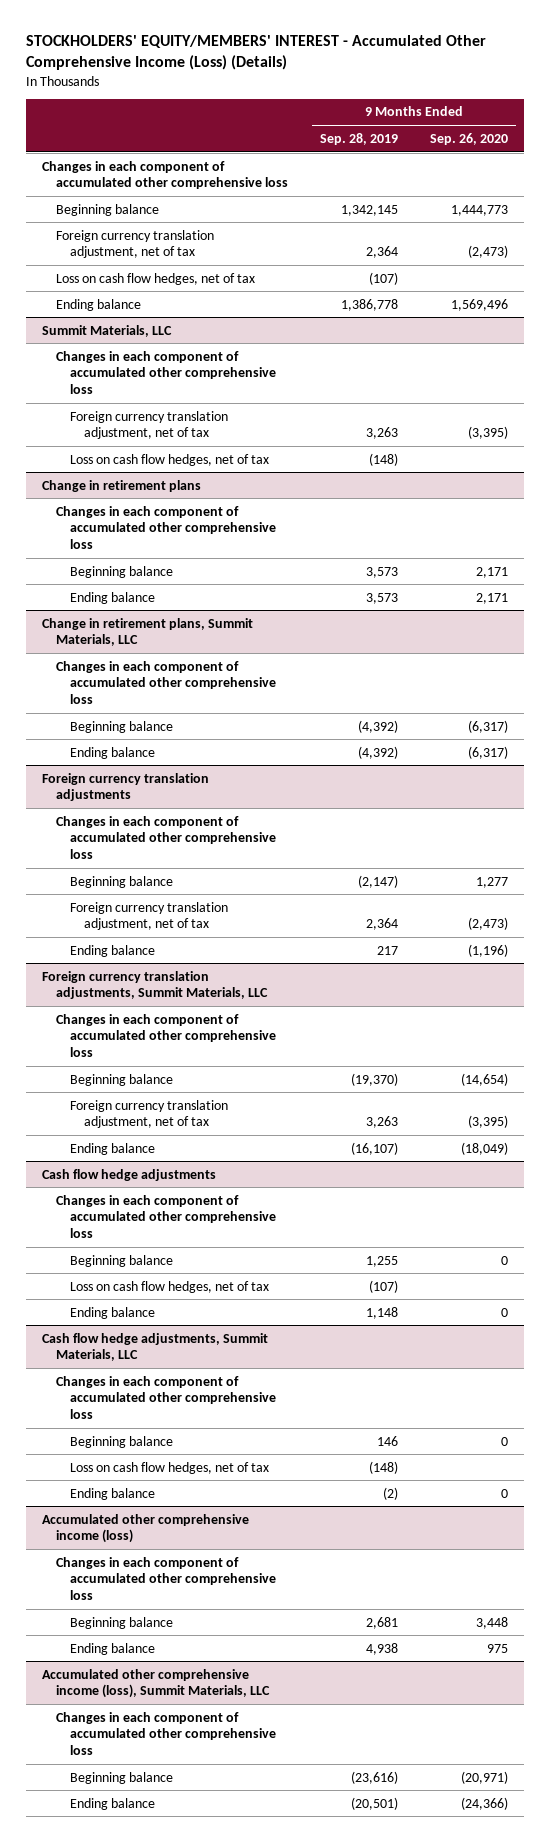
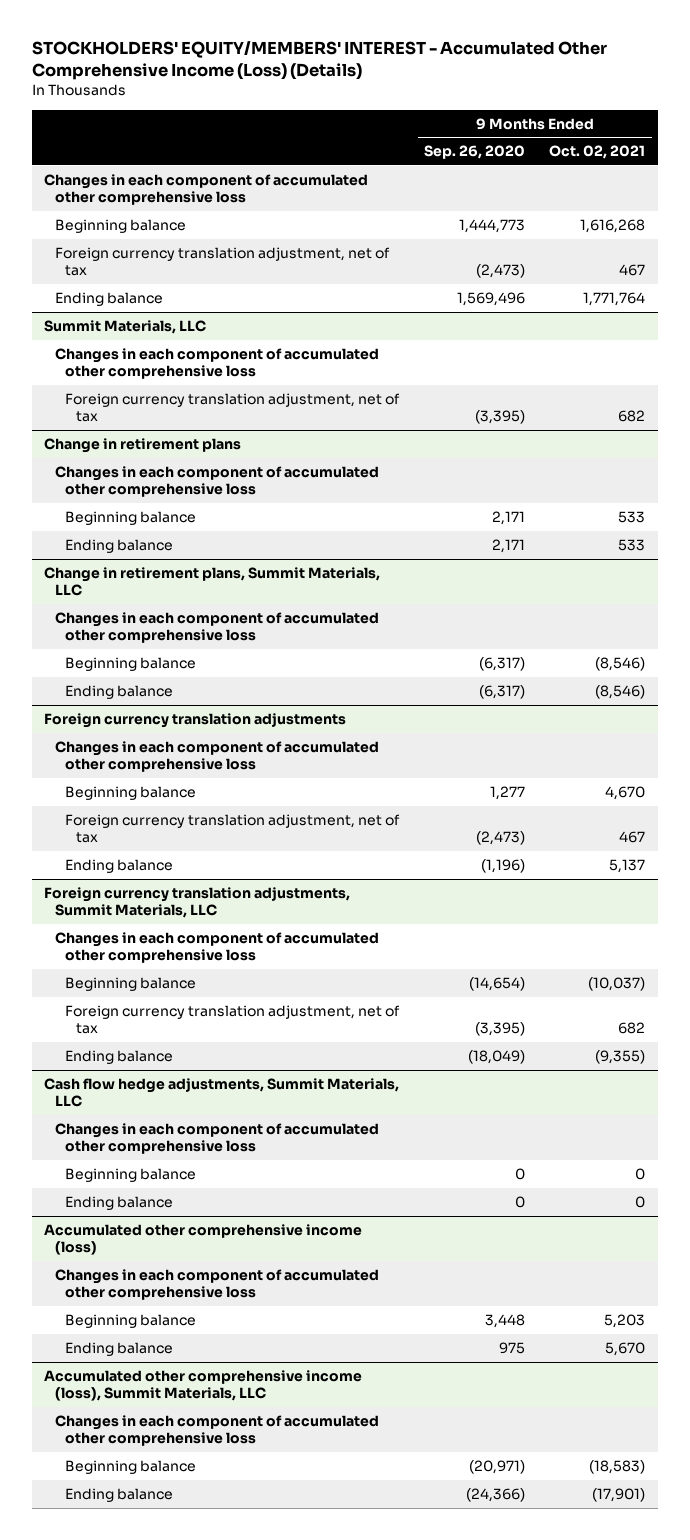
[319,132,398,145] Sep. 28, 2019 -> none
none -> [549,145,646,160] Oct. 02, 2021
[55,272,255,285] Loss on cash flow hedges, net of tax -> none
[69,453,269,466] Loss on cash flow hedges, net of tax -> none
[41,1168,216,1181] Cash flow hedge adjustments -> none
[55,1194,276,1239] Changes in each component of accumulated other comprehensive loss -> none
[69,1254,173,1267] Beginning balance -> none
[69,1280,269,1293] Loss on cash flow hedges, net of tax -> none
[69,1306,155,1319] Ending balance -> none
[69,1461,269,1474] Loss on cash flow hedges, net of tax -> none

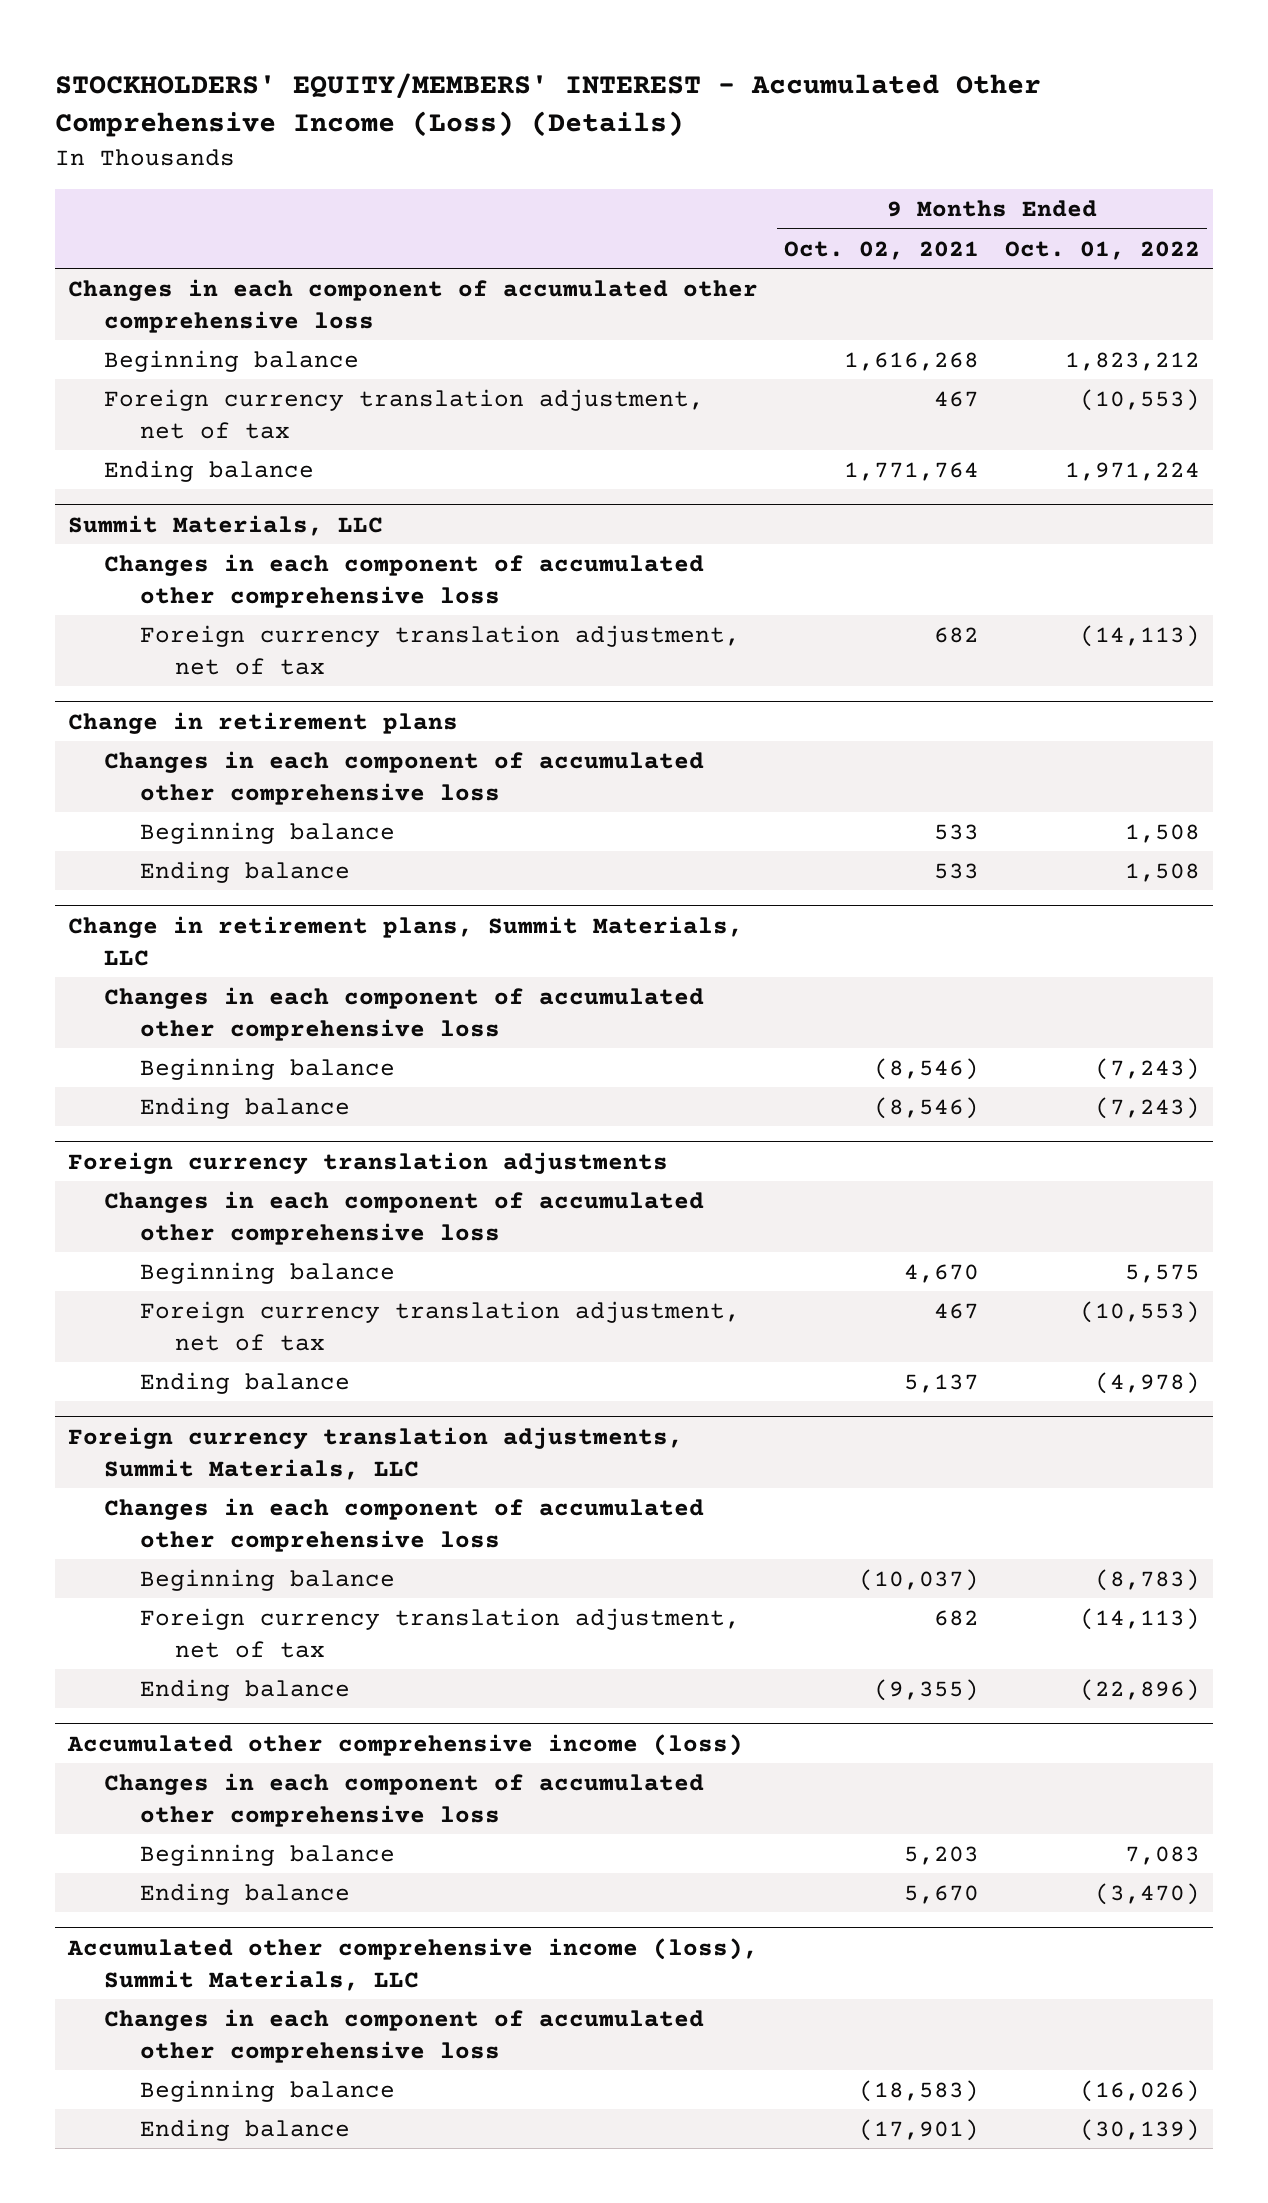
[423,145,525,160] Sep. 26, 2020 -> none
none -> [1005,240,1201,260] Oct. 01, 2022
[44,1077,400,1108] Cash flow hedge adjustments, Summit Materials, LLC -> none
[54,1122,379,1155] Changes in each component of accumulated other comprehensive loss -> none
[65,1167,197,1182] Beginning balance -> none
[65,1195,174,1210] Ending balance -> none

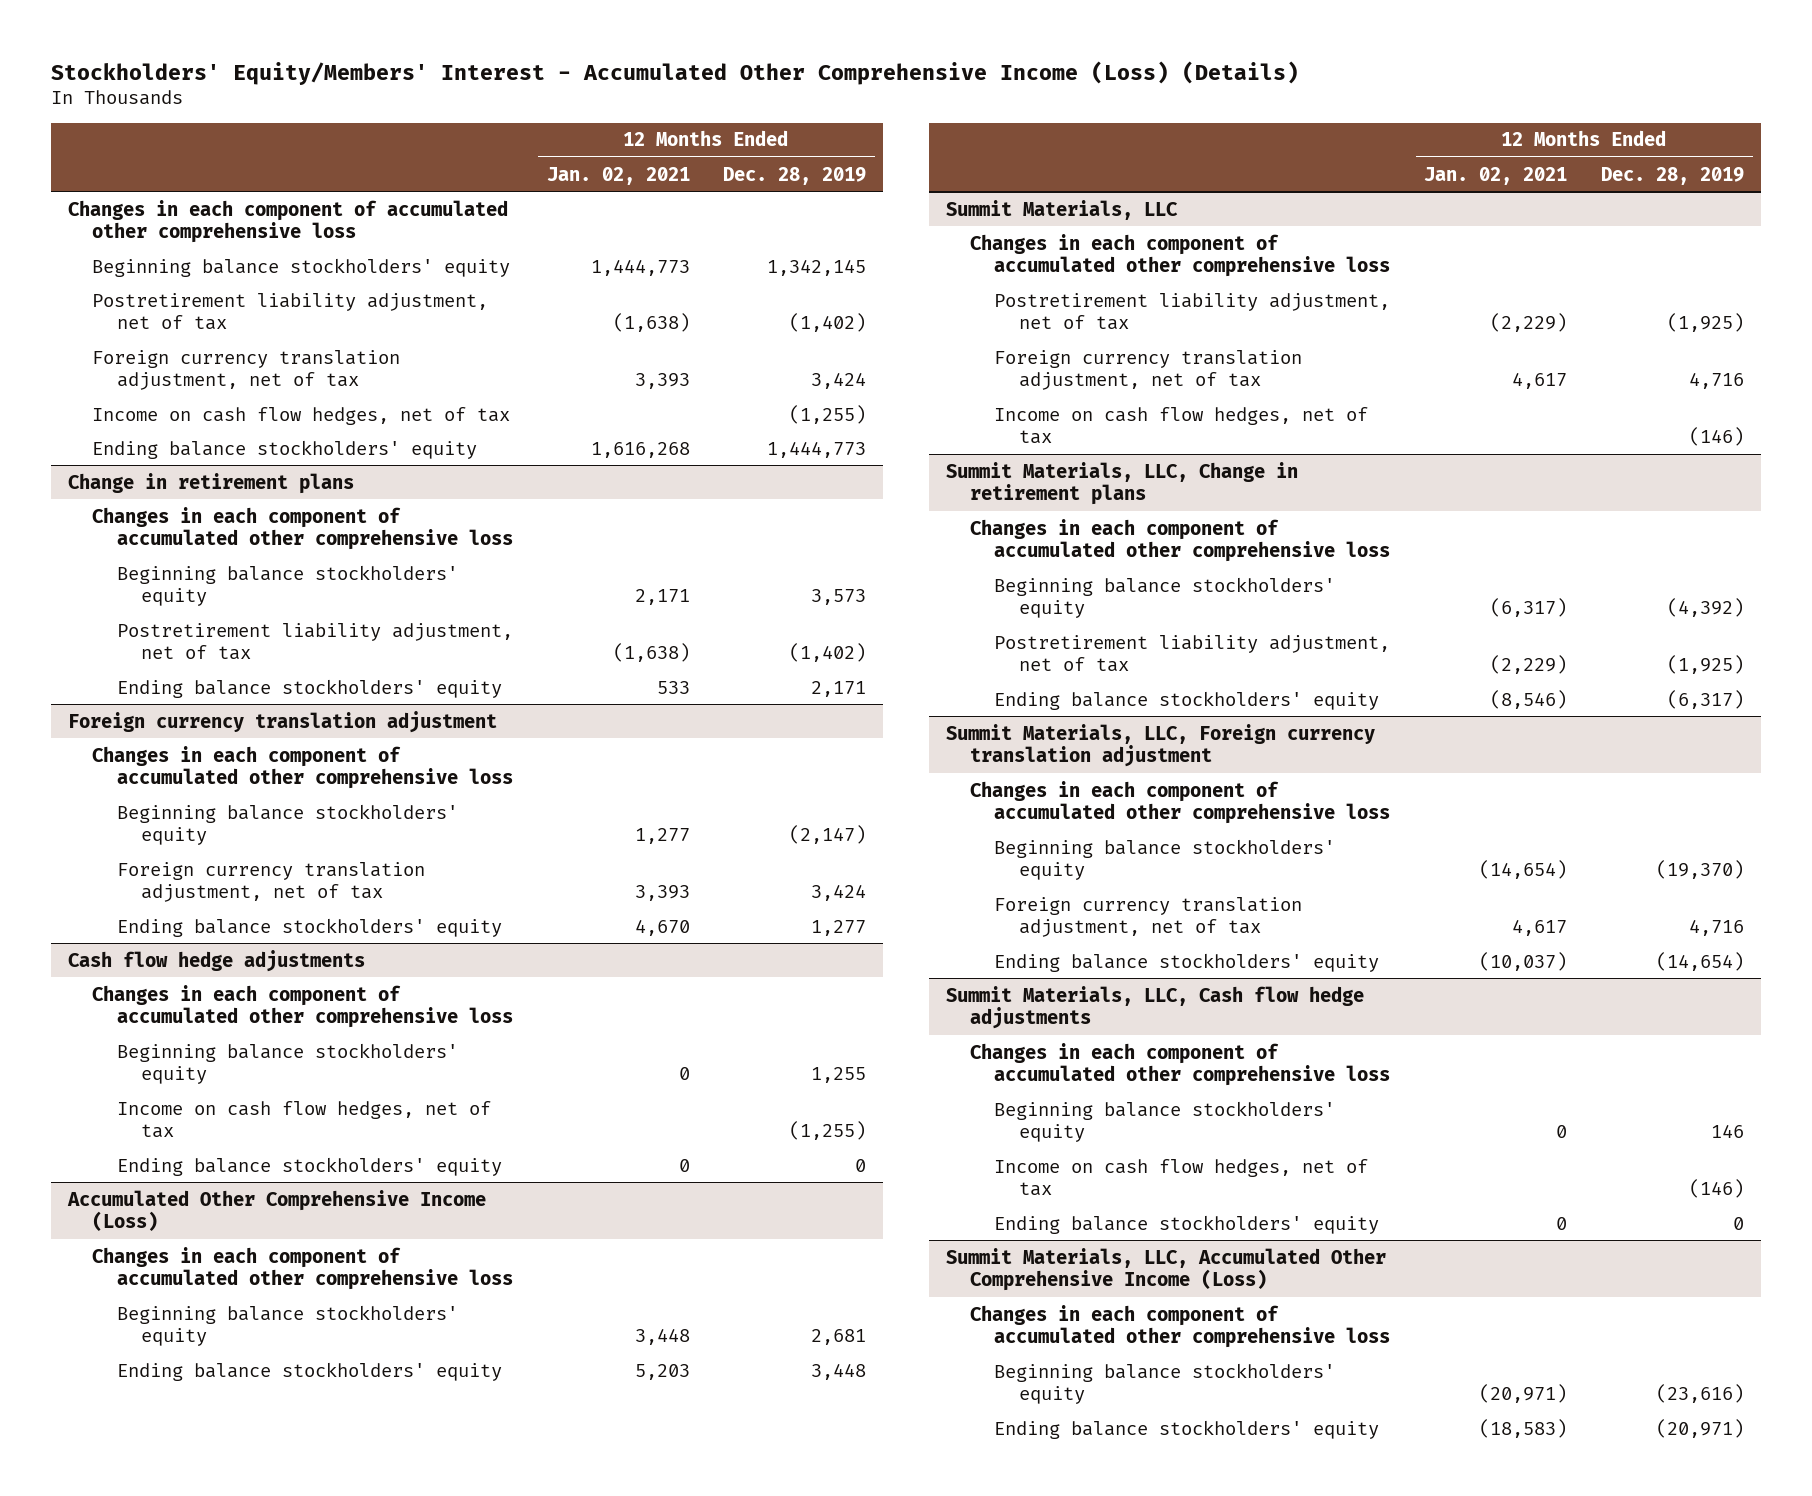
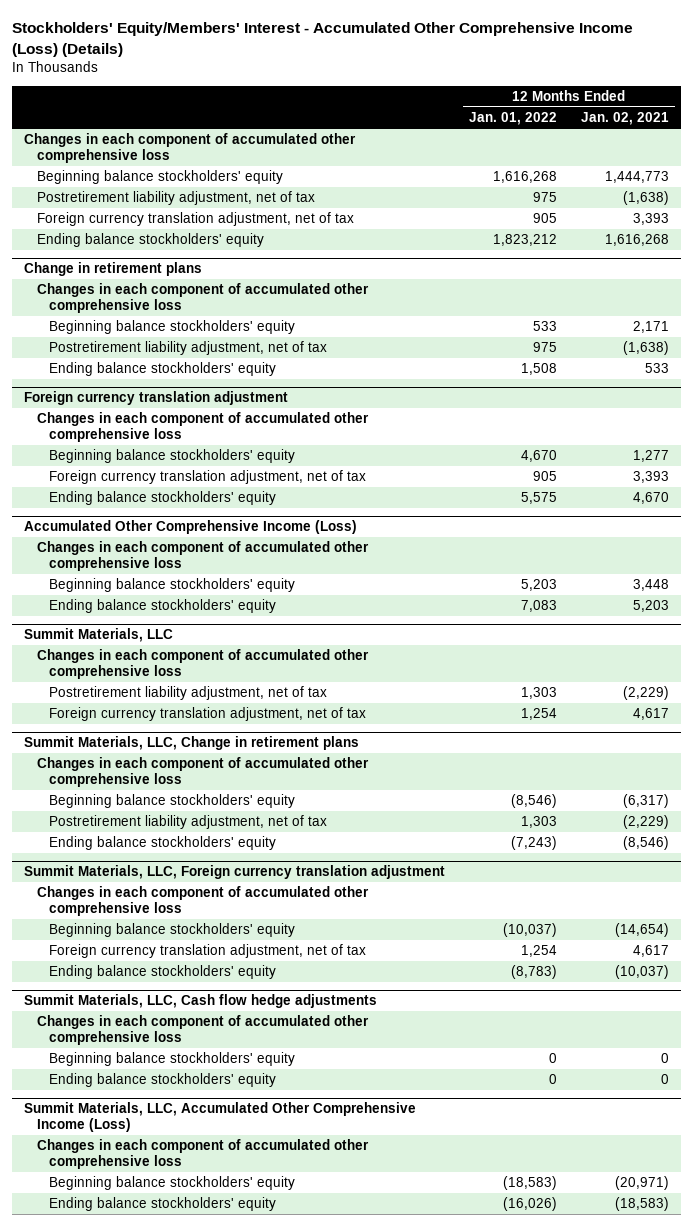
[723,166,867,185] Dec. 28, 2019 -> none
none -> [468,112,557,126] Jan. 01, 2022
[92,406,511,425] Income on cash flow hedges, net of tax -> none
[68,949,366,972] Cash flow hedge adjustments -> none
[92,984,513,1029] Changes in each component of accumulated other comprehensive loss -> none
[116,1042,458,1085] Beginning balance stockholders' equity -> none
[116,1100,491,1139] Income on cash flow hedges, net of tax -> none
[116,1156,502,1176] Ending balance stockholders' equity -> none
[994,406,1369,445] Income on cash flow hedges, net of tax -> none
[994,1158,1369,1197] Income on cash flow hedges, net of tax -> none

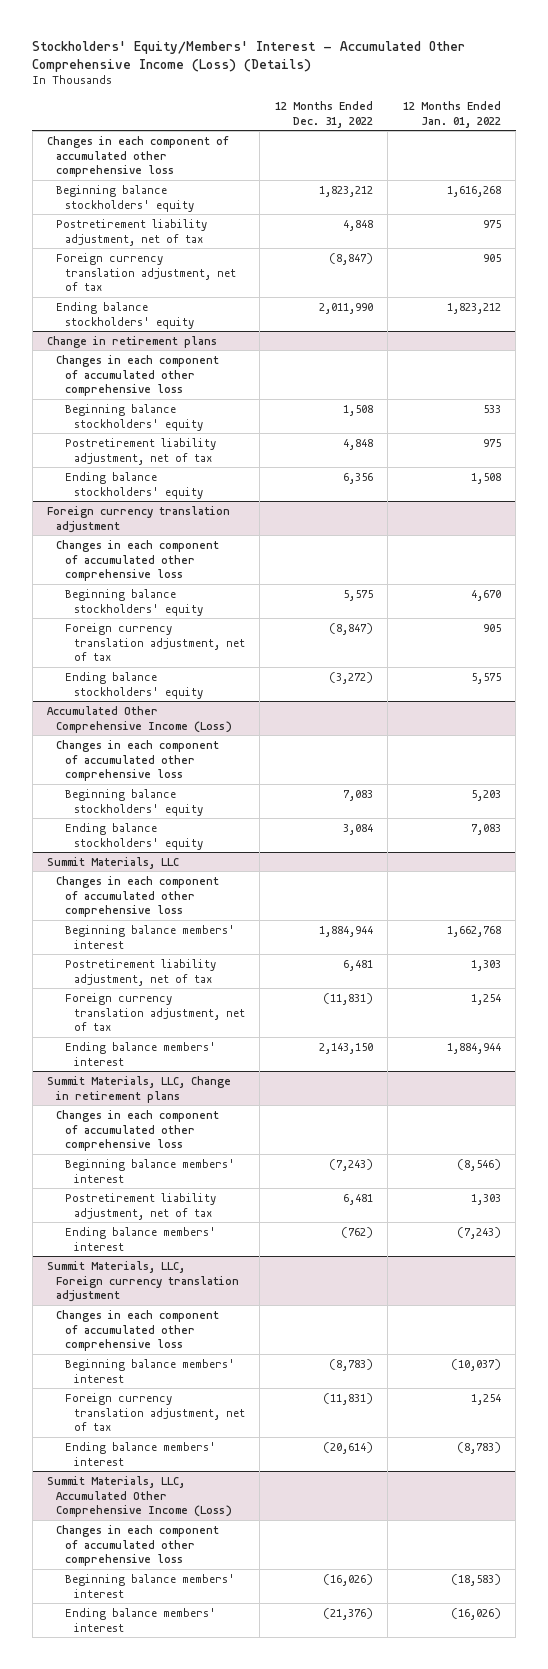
[580,112,669,126] Jan. 02, 2021 -> none
none -> [274,100,373,128] 12 Months Ended Dec. 31, 2022
none -> [64,924,235,949] Beginning balance members' interest
none -> [64,1041,216,1066] Ending balance members' interest
[49,794,296,809] Beginning balance stockholders' equity -> [64,1158,235,1183] Beginning balance members' interest
[49,836,277,851] Ending balance stockholders' equity -> [64,1226,216,1251] Ending balance members' interest
[49,923,296,938] Beginning balance stockholders' equity -> [64,1358,235,1383] Beginning balance members' interest
[23,994,377,1009] Summit Materials, LLC, Cash flow hedge adjustments -> none
[36,1015,369,1046] Changes in each component of accumulated other comprehensive loss -> none
[49,1052,296,1067] Beginning balance stockholders' equity -> none
[49,1073,277,1088] Ending balance stockholders' equity -> none
[49,965,277,980] Ending balance stockholders' equity -> [64,1441,216,1466] Ending balance members' interest
[49,1176,296,1191] Beginning balance stockholders' equity -> [64,1573,235,1598] Beginning balance members' interest
[49,1197,277,1212] Ending balance stockholders' equity -> [64,1607,216,1632] Ending balance members' interest

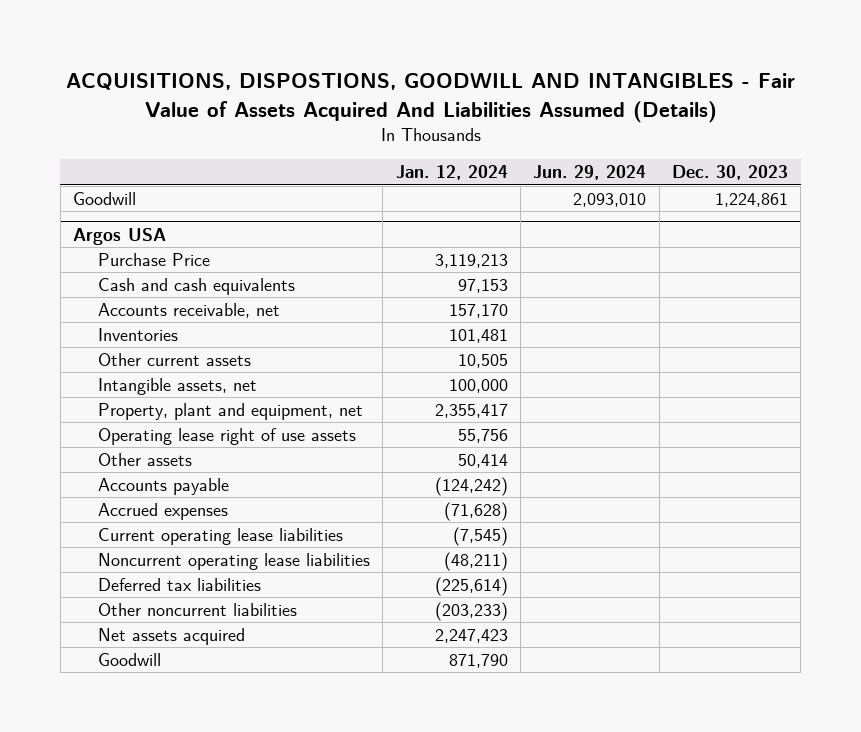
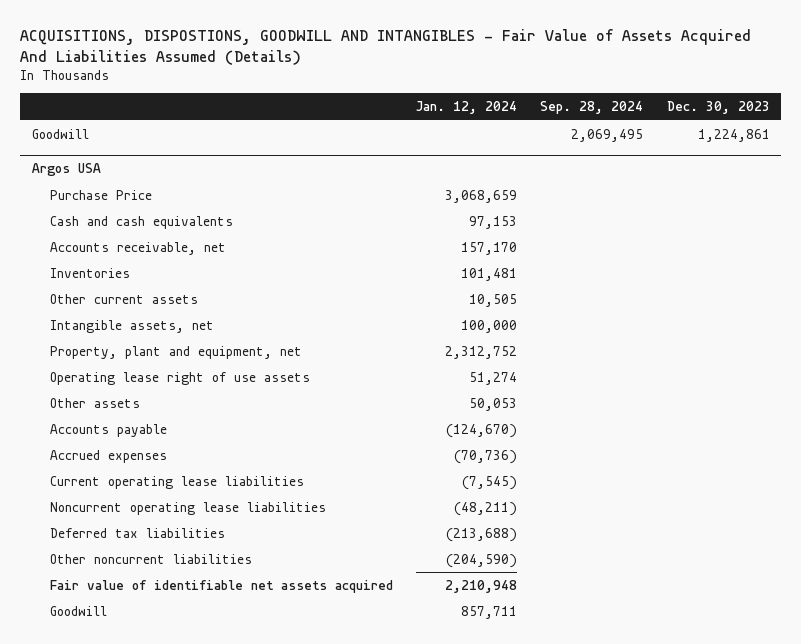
[533,165,647,181] Jun. 29, 2024 -> none
none -> [540,101,644,115] Sep. 28, 2024
[434,254,508,269] 3,119,213 -> [445,189,518,203] 3,068,659
[434,404,508,419] 2,355,417 -> [445,345,518,359] 2,312,752
[457,429,508,444] 55,756 -> [469,371,518,385] 51,274
[457,454,508,469] 50,414 -> [469,397,518,411] 50,053
[434,477,508,497] (124,242) -> [446,423,518,438] (124,670)
[443,502,508,522] (71,628) -> [454,449,518,464] (70,736)
[434,577,508,597] (225,614) -> [446,527,518,542] (213,688)
[434,602,508,622] (203,233) -> [446,553,518,568] (204,590)
[98,628,246,646] Net assets acquired -> [49,579,393,593] Fair value of identifiable net assets acquired
[434,629,508,644] 2,247,423 -> [445,579,518,593] 2,210,948
[448,654,508,669] 871,790 -> [461,605,518,619] 857,711

